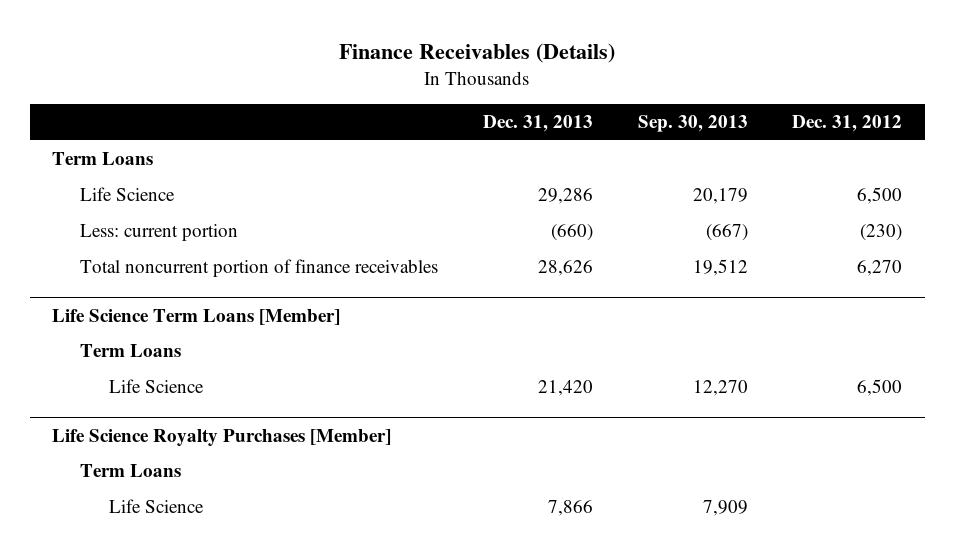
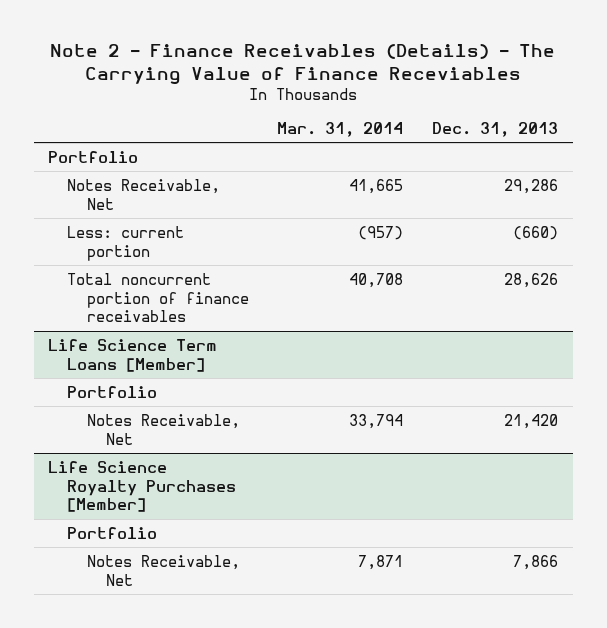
[339,43,616,64] Finance Receivables (Details) -> [50,43,556,85] Note 2 - Finance Receivables (Details) - The Carrying Value of Finance Receviables
[637,115,748,133] Sep. 30, 2013 -> none
[792,115,903,133] Dec. 31, 2012 -> none
none -> [277,122,404,138] Mar. 31, 2014
[51,152,153,166] Term Loans -> none
none -> [48,150,139,163] Portfolio
[80,187,176,202] Life Science -> [67,178,221,210] Notes Receivable, Net
[80,344,182,358] Term Loans -> none
none -> [67,385,158,398] Portfolio
[108,379,204,394] Life Science -> [86,413,240,445] Notes Receivable, Net
[80,464,182,478] Term Loans -> none
none -> [67,526,158,539] Portfolio
[108,499,204,514] Life Science -> [86,554,240,586] Notes Receivable, Net

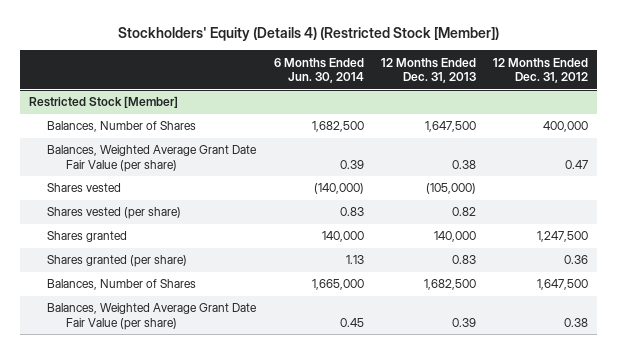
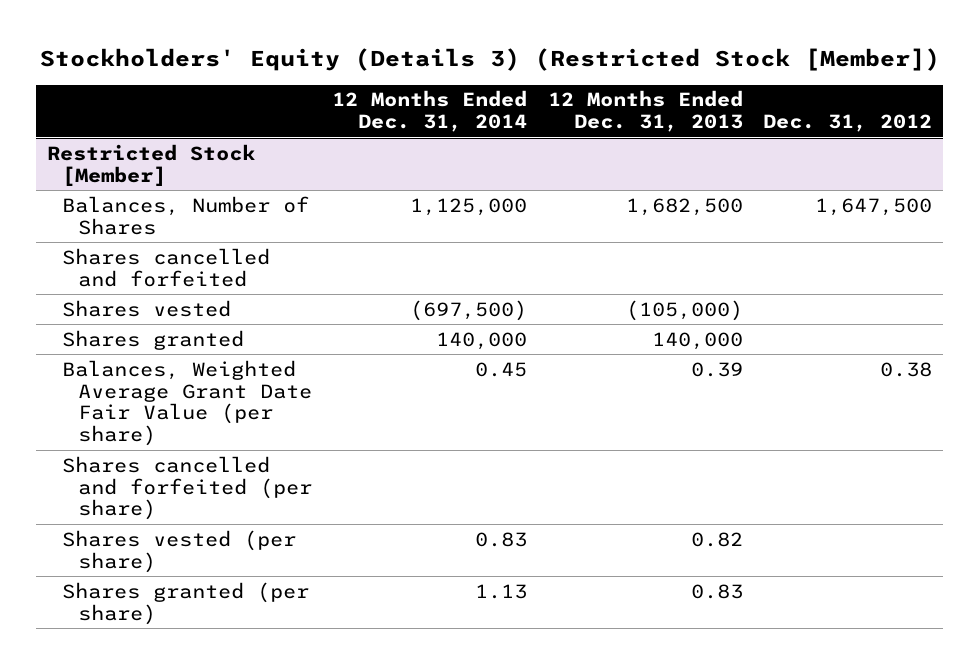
[117,27,499,42] Stockholders' Equity (Details 4) (Restricted Stock [Member]) -> [39,47,940,71] Stockholders' Equity (Details 3) (Restricted Stock [Member])
[273,57,364,84] 6 Months Ended Jun. 30, 2014 -> none
[493,57,589,84] 12 Months Ended Dec. 31, 2012 -> none
none -> [332,90,528,133] 12 Months Ended Dec. 31, 2014
none -> [763,114,933,133] Dec. 31, 2012
[47,121,197,133] Balances, Number of Shares -> none
[47,145,258,172] Balances, Weighted Average Grant Date Fair Value (per share) -> none
[47,279,197,291] Balances, Number of Shares -> [62,195,310,235] Balances, Number of Shares
none -> [62,247,271,287] Shares cancelled and forfeited
none -> [62,455,312,521] Shares cancelled and forfeited (per share)
[47,207,182,220] Shares vested (per share) -> [62,529,297,573] Shares vested (per share)
[47,255,188,268] Shares granted (per share) -> [62,581,310,625] Shares granted (per share)

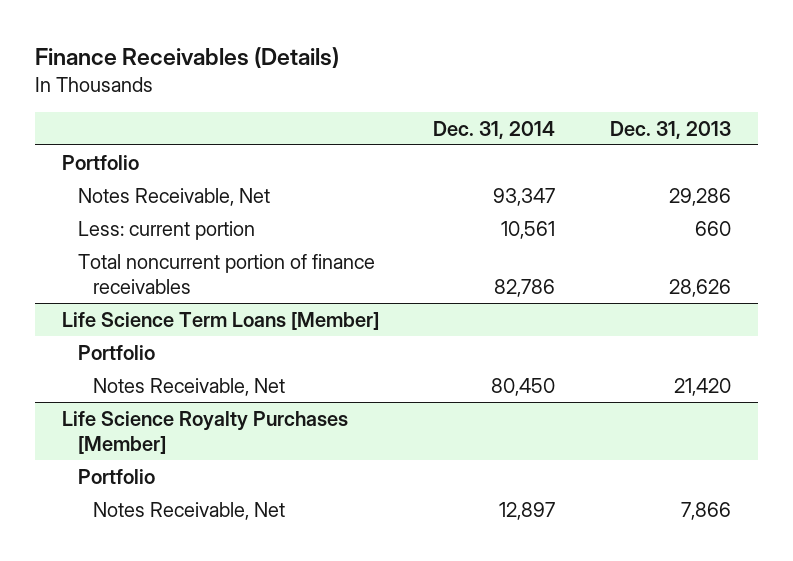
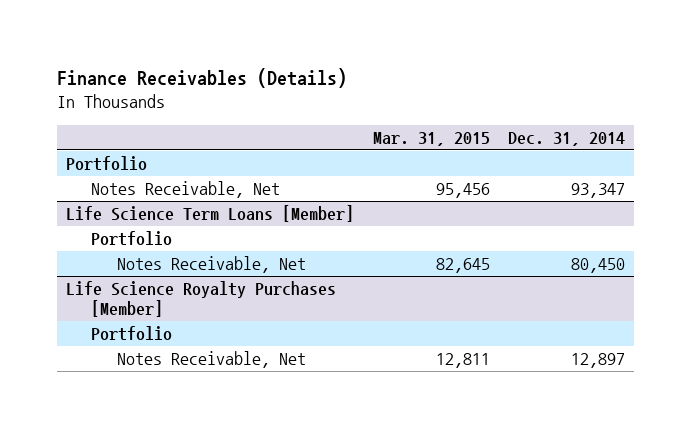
[609,120,731,139] Dec. 31, 2013 -> none
none -> [372,131,490,146] Mar. 31, 2015
[77,220,255,240] Less: current portion -> none
[77,253,375,294] Total noncurrent portion of finance receivables -> none

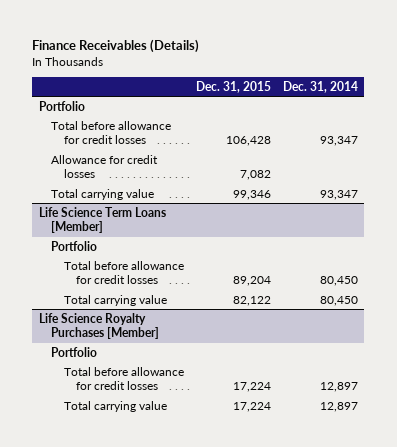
[372,131,490,146] Mar. 31, 2015 -> none
none -> [195,80,271,93] Dec. 31, 2015
none -> [51,120,172,145] Total before allowance for credit losses
none -> [51,154,159,179] Allowance for credit losses
[91,181,281,199] Notes Receivable, Net -> [51,188,155,200] Total carrying value
none -> [63,260,184,285] Total before allowance for credit losses
[116,256,306,274] Notes Receivable, Net -> [63,294,167,306] Total carrying value
none -> [63,366,184,391] Total before allowance for credit losses
[116,351,306,369] Notes Receivable, Net -> [63,400,167,412] Total carrying value

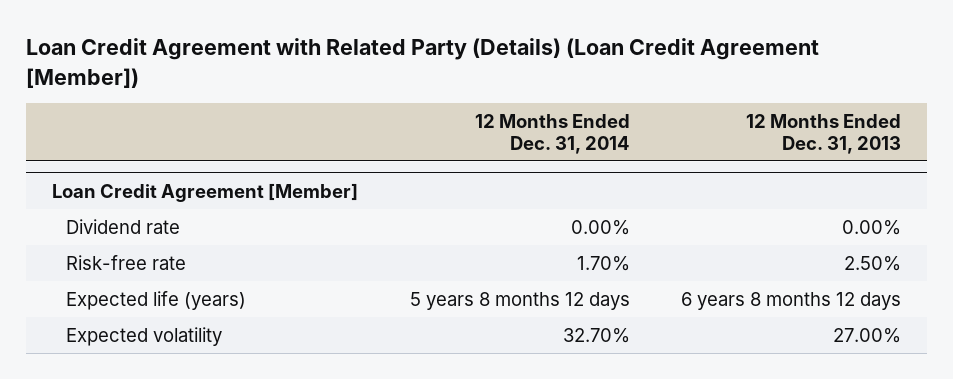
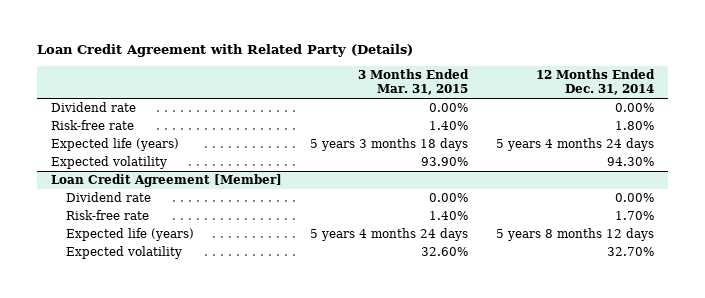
[26,38,820,88] Loan Credit Agreement with Related Party (Details) (Loan Credit Agreement [Member]) -> [36,44,413,58] Loan Credit Agreement with Related Party (Details)
[746,114,902,154] 12 Months Ended Dec. 31, 2013 -> none
none -> [357,69,469,96] 3 Months Ended Mar. 31, 2015
none -> [50,102,136,113] Dividend rate
none -> [50,120,134,131] Risk-free rate
none -> [50,138,179,152] Expected life (years)
none -> [50,156,167,170] Expected volatility

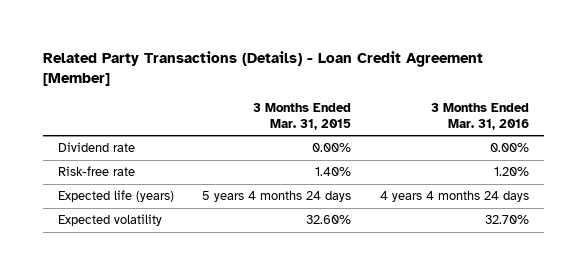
[36,44,413,58] Loan Credit Agreement with Related Party (Details) -> [43,51,484,86] Related Party Transactions (Details) - Loan Credit Agreement [Member]
[535,69,655,96] 12 Months Ended Dec. 31, 2014 -> none
none -> [431,103,530,130] 3 Months Ended Mar. 31, 2016
[50,138,179,152] Expected life (years) -> none
[50,156,167,170] Expected volatility -> none
[50,174,282,188] Loan Credit Agreement [Member] -> none
[65,192,151,203] Dividend rate -> none
[65,210,149,221] Risk-free rate -> none

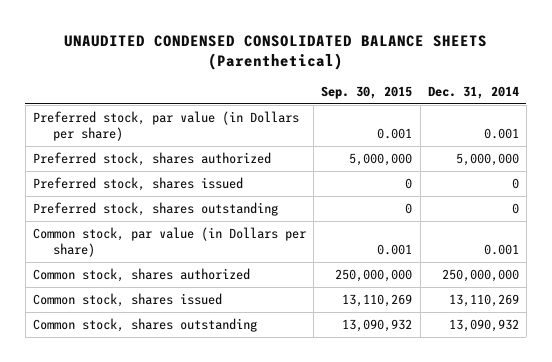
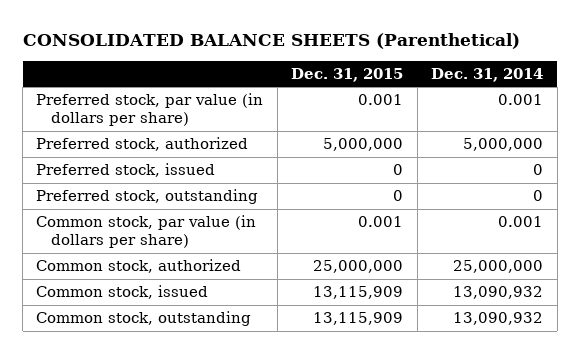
[63,34,487,71] UNAUDITED CONDENSED CONSOLIDATED BALANCE SHEETS (Parenthetical) -> [22,32,520,49] CONSOLIDATED BALANCE SHEETS (Parenthetical)
[321,86,413,100] Sep. 30, 2015 -> none
none -> [291,67,404,82] Dec. 31, 2015
[33,111,300,142] Preferred stock, par value (in Dollars per share) -> [36,93,264,127] Preferred stock, par value (in dollars per share)
[33,152,272,167] Preferred stock, shares authorized -> [36,137,249,152] Preferred stock, authorized
[33,177,244,192] Preferred stock, shares issued -> [36,163,216,178] Preferred stock, issued
[33,202,279,217] Preferred stock, shares outstanding -> [36,189,259,205] Preferred stock, outstanding
[33,227,307,258] Common stock, par value (in Dollars per share) -> [36,215,257,249] Common stock, par value (in dollars per share)
[33,268,251,283] Common stock, shares authorized -> [36,259,242,274] Common stock, authorized
[441,269,519,283] 250,000,000 -> [453,260,544,274] 25,000,000
[33,293,223,308] Common stock, shares issued -> [36,285,209,300] Common stock, issued
[448,294,519,308] 13,110,269 -> [453,286,544,300] 13,090,932
[33,318,258,333] Common stock, shares outstanding -> [36,311,252,327] Common stock, outstanding

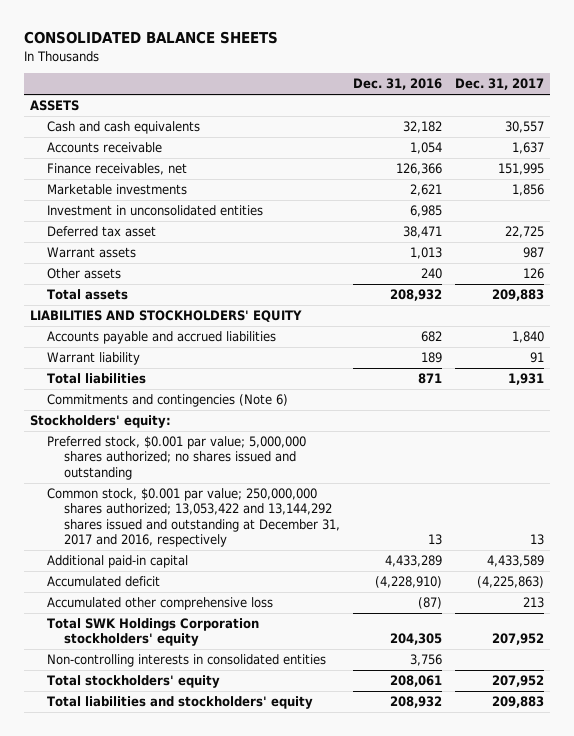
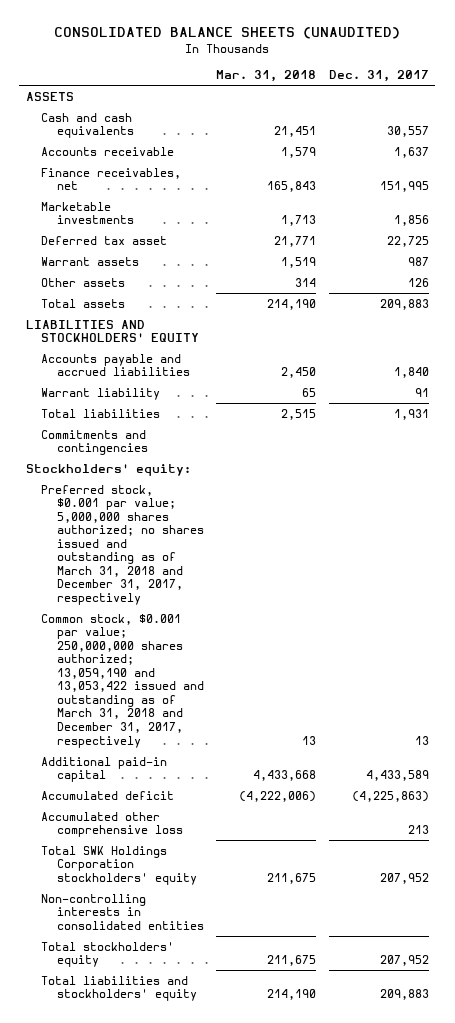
[23,31,278,45] CONSOLIDATED BALANCE SHEETS -> [54,27,401,40] CONSOLIDATED BALANCE SHEETS (UNAUDITED)
[353,78,443,91] Dec. 31, 2016 -> none
none -> [216,70,317,83] Mar. 31, 2018
[47,205,264,217] Investment in unconsolidated entities -> none
[47,394,289,408] Commitments and contingencies (Note 6) -> [41,429,148,456] Commitments and contingencies
[47,436,307,480] Preferred stock, $0.001 par value; 5,000,000 shares authorized; no shares issued and outstanding -> [41,484,204,605] Preferred stock, $0.001 par value; 5,000,000 shares authorized; no shares issued and outstanding as of March 31, 2018 and December 31, 2017, respectively
[47,488,341,548] Common stock, $0.001 par value; 250,000,000 shares authorized; 13,053,422 and 13,144,292 shares issued and outstanding at December 31, 2017 and 2016, respectively -> [41,613,204,748] Common stock, $0.001 par value; 250,000,000 shares authorized; 13,059,190 and 13,053,422 issued and outstanding as of March 31, 2018 and December 31, 2017, respectively

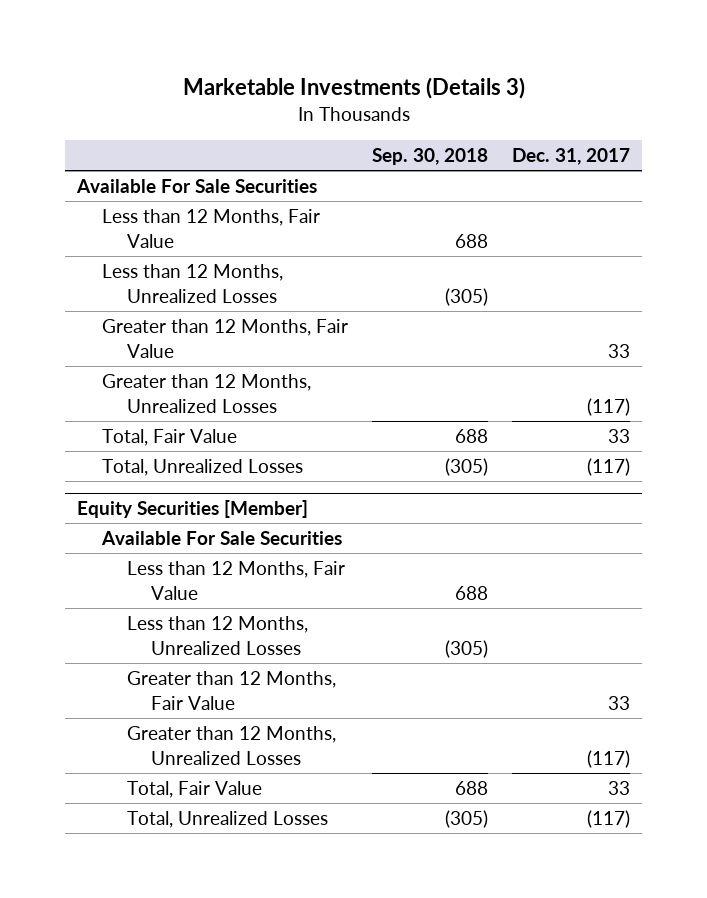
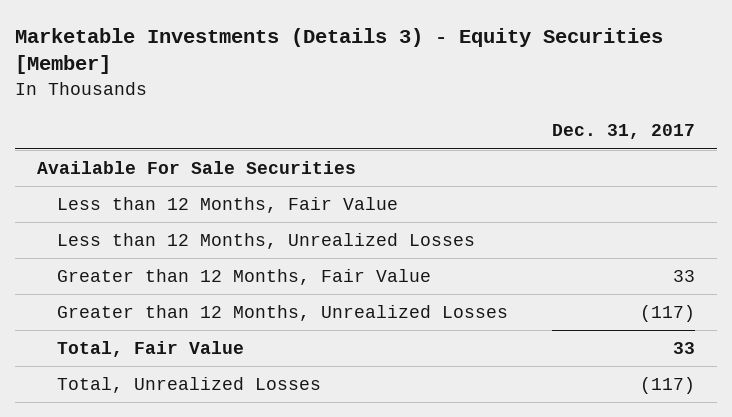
[182,76,525,99] Marketable Investments (Details 3) -> [14,27,663,75] Marketable Investments (Details 3) - Equity Securities [Member]
[372,148,489,166] Sep. 30, 2018 -> none
[77,500,309,519] Equity Securities [Member] -> none
[100,530,342,545] Available For Sale Securities -> none
[126,560,345,600] Less than 12 Months, Fair Value -> none
[126,615,308,655] Less than 12 Months, Unrealized Losses -> none
[126,670,336,710] Greater than 12 Months, Fair Value -> none
[126,725,336,765] Greater than 12 Months, Unrealized Losses -> none
[126,780,262,798] Total, Fair Value -> none
[126,810,328,828] Total, Unrealized Losses -> none

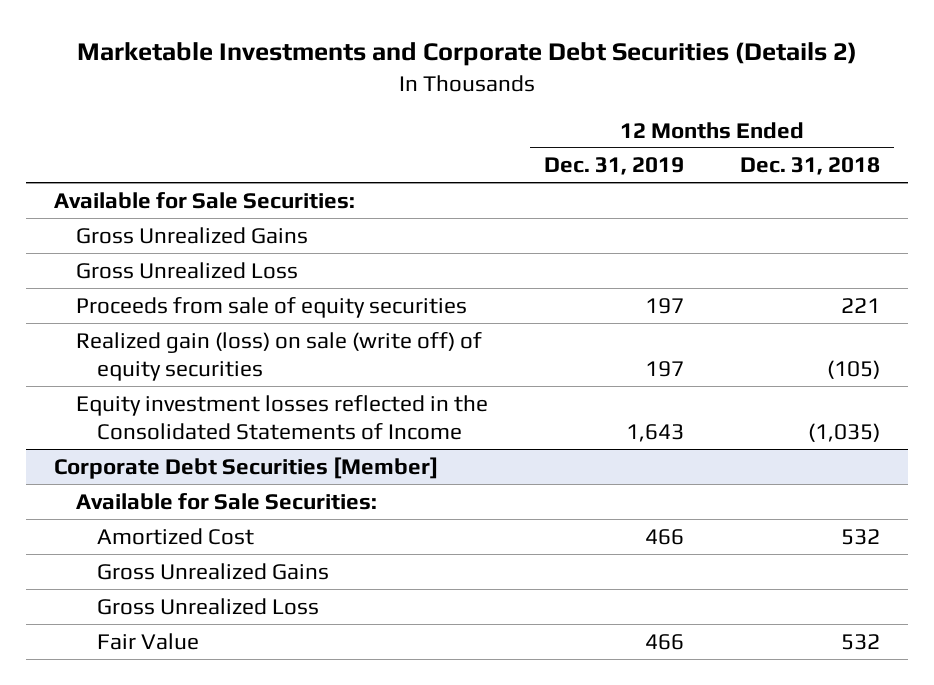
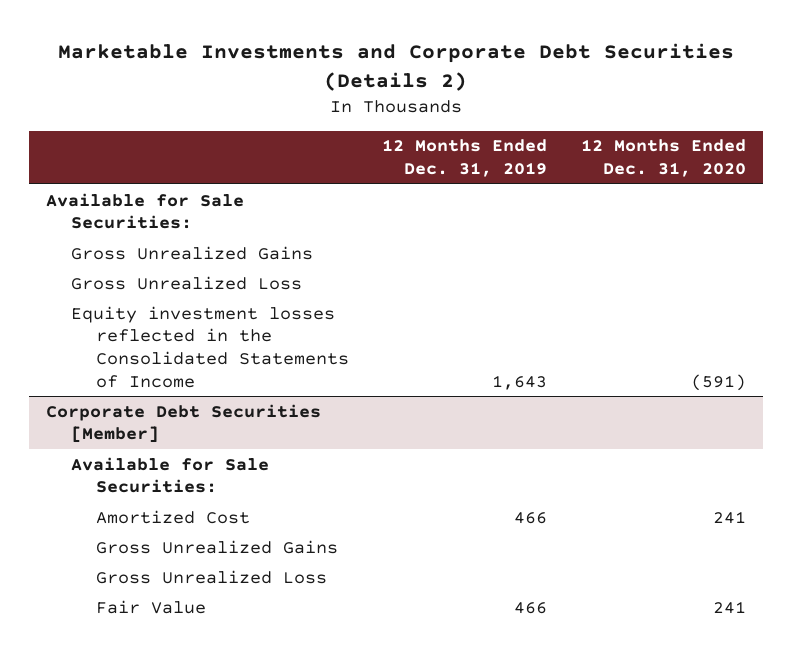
[740,157,881,176] Dec. 31, 2018 -> none
none -> [581,139,747,177] 12 Months Ended Dec. 31, 2020
[75,296,467,318] Proceeds from sale of equity securities -> none
[75,331,482,381] Realized gain (loss) on sale (write off) of equity securities -> none

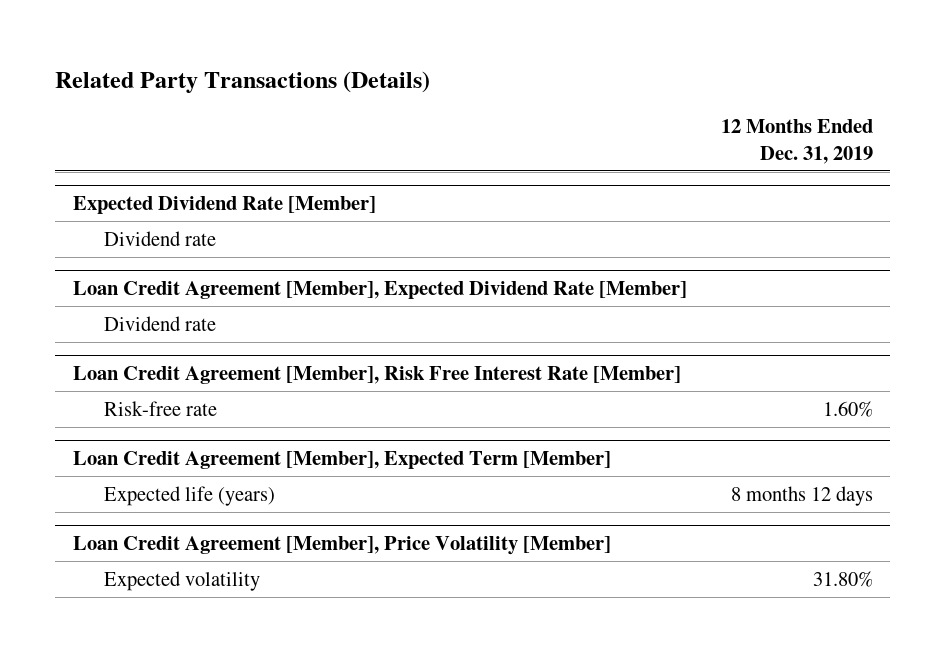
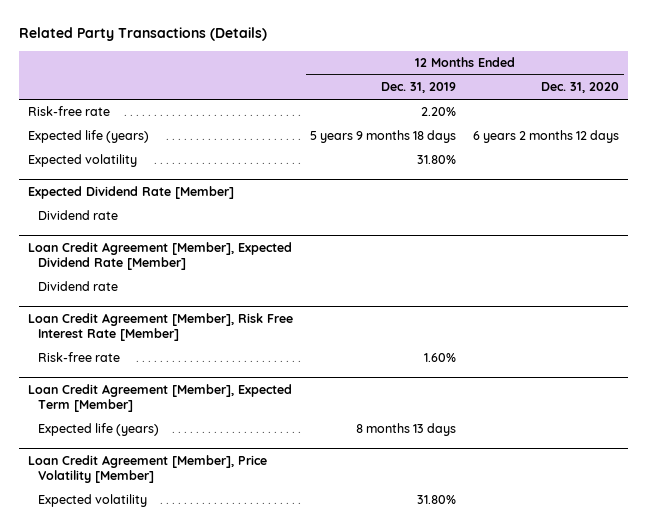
none -> [541,82,620,94] Dec. 31, 2020
none -> [27,106,110,117] Risk-free rate
none -> [27,130,149,144] Expected life (years)
none -> [27,154,137,168] Expected volatility
[731,485,874,506] 8 months 12 days -> [356,423,457,437] 8 months 13 days

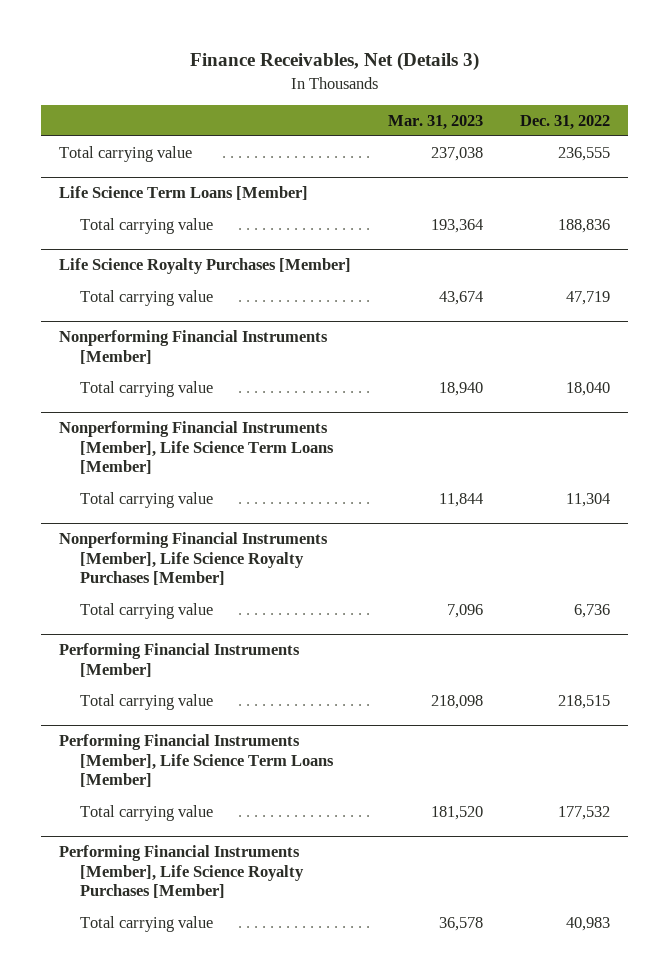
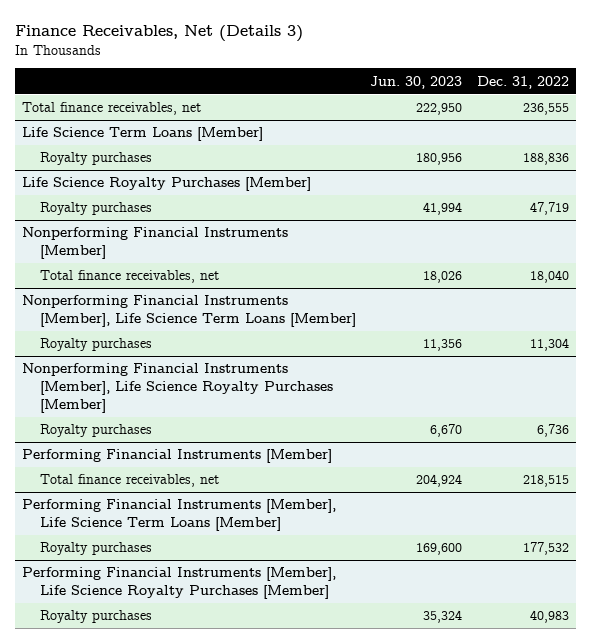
[388,114,484,130] Mar. 31, 2023 -> none
none -> [370,75,463,89] Jun. 30, 2023
[59,145,193,162] Total carrying value -> [22,102,202,116] Total finance receivables, net
[80,217,214,234] Total carrying value -> [39,152,152,166] Royalty purchases
[80,289,214,306] Total carrying value -> [39,202,152,216] Royalty purchases
[80,380,214,397] Total carrying value -> [39,270,219,284] Total finance receivables, net
[80,491,214,508] Total carrying value -> [39,338,152,352] Royalty purchases
[80,602,214,619] Total carrying value -> [39,424,152,438] Royalty purchases
[80,693,214,710] Total carrying value -> [39,474,219,488] Total finance receivables, net
[80,804,214,821] Total carrying value -> [39,542,152,556] Royalty purchases
[80,915,214,932] Total carrying value -> [39,610,152,624] Royalty purchases

